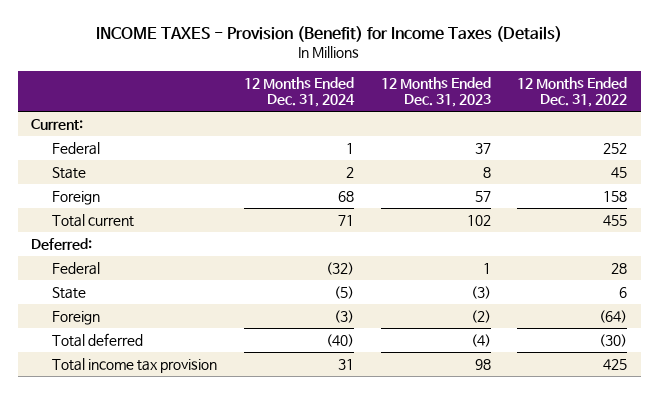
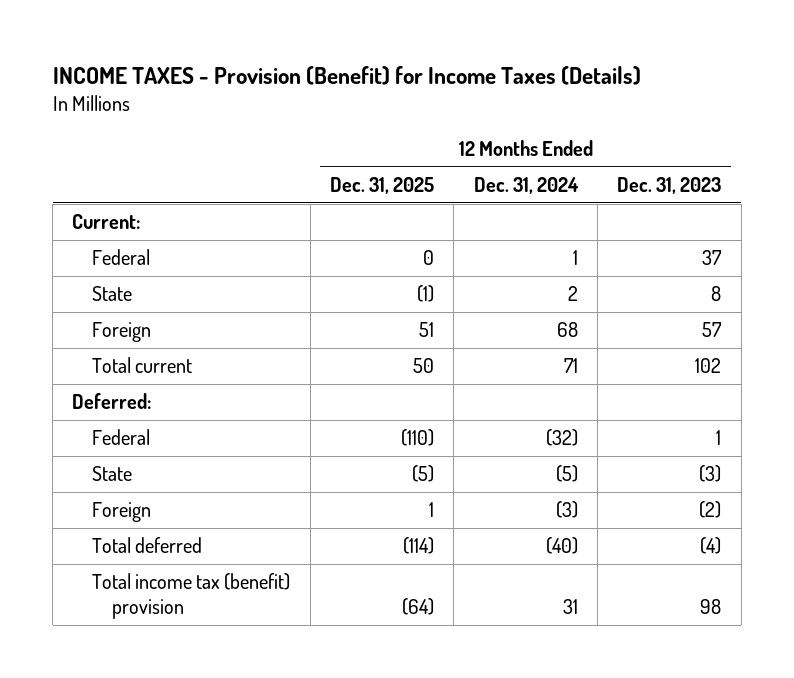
[517,76,628,108] 12 Months Ended Dec. 31, 2022 -> none
none -> [330,176,435,194] Dec. 31, 2025
[52,357,218,373] Total income tax provision -> [92,573,291,620] Total income tax (benefit) provision

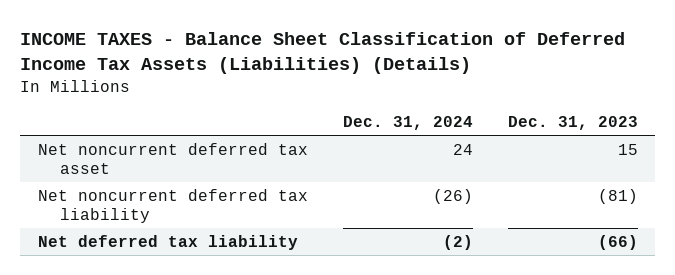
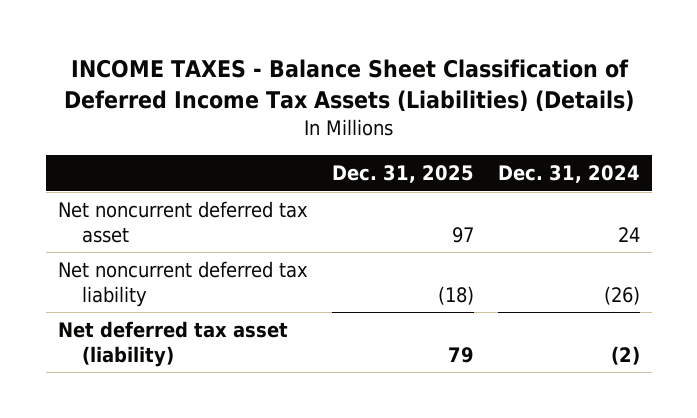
[507,115,638,130] Dec. 31, 2023 -> none
none -> [331,165,474,184] Dec. 31, 2025
[37,234,298,250] Net deferred tax liability -> [57,321,288,367] Net deferred tax asset (liability)

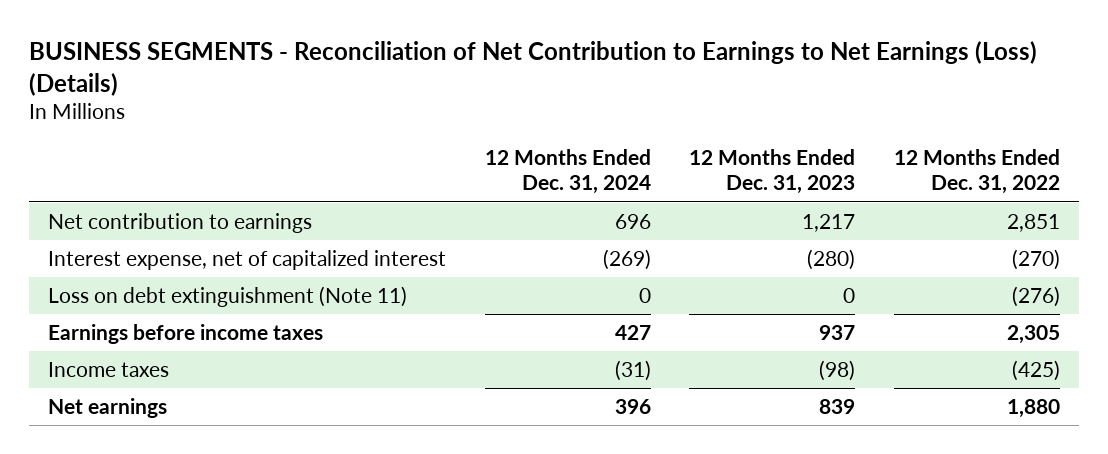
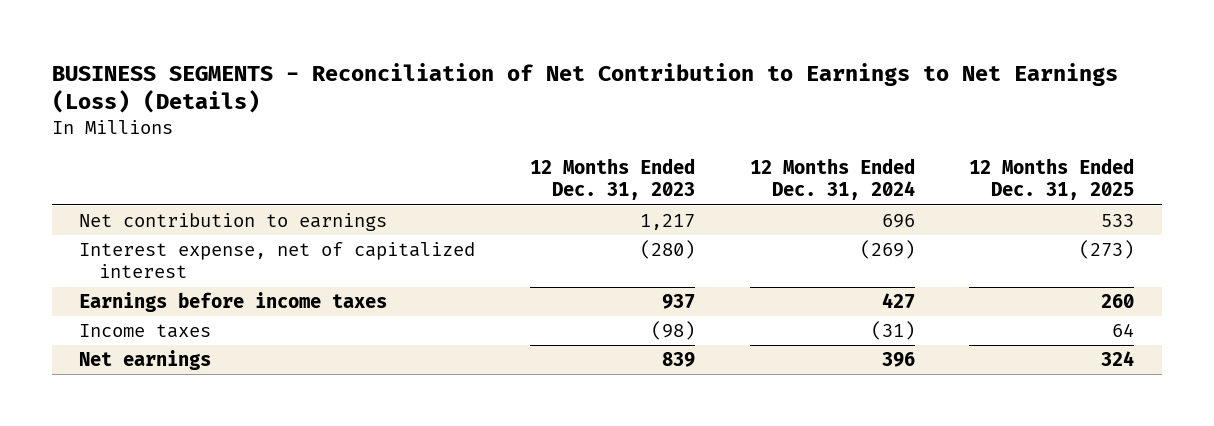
[893,149,1060,195] 12 Months Ended Dec. 31, 2022 -> none
none -> [969,158,1135,201] 12 Months Ended Dec. 31, 2025
[48,285,408,307] Loss on debt extinguishment (Note 11) -> none

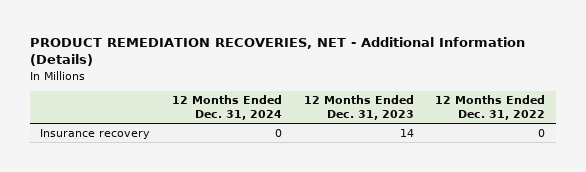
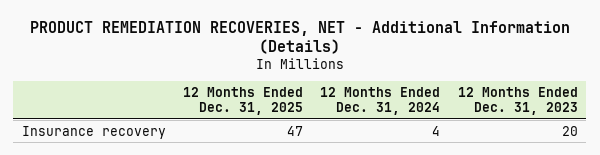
[435,94,546,121] 12 Months Ended Dec. 31, 2022 -> none
none -> [183,87,304,116] 12 Months Ended Dec. 31, 2025
[275,129,283,138] 0 -> [432,125,441,136] 4
[399,129,414,138] 14 -> [561,125,578,136] 20

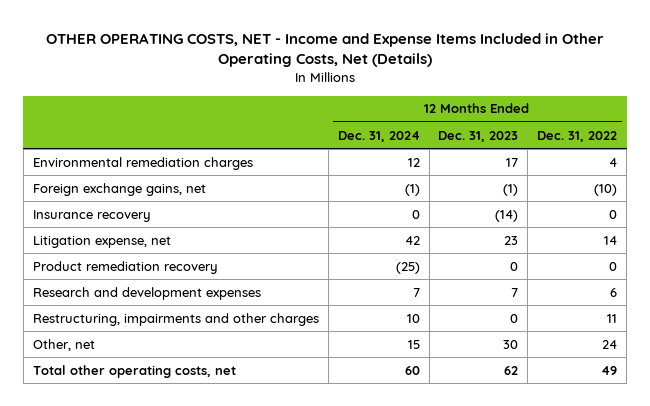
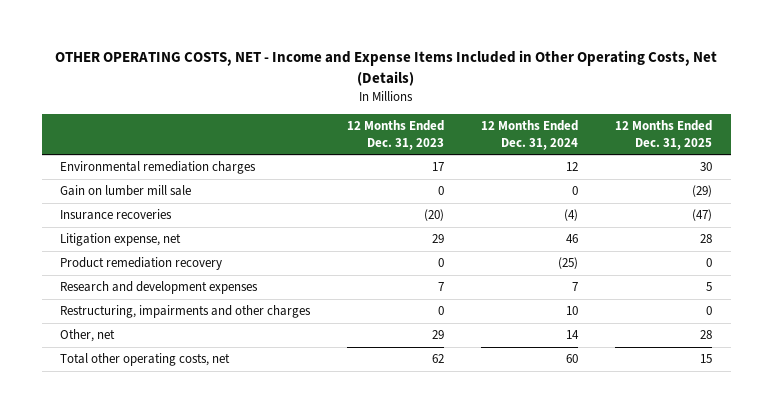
[537,130,618,142] Dec. 31, 2022 -> none
none -> [615,120,713,150] 12 Months Ended Dec. 31, 2025
[32,182,206,196] Foreign exchange gains, net -> none
none -> [60,185,192,197] Gain on lumber mill sale
[32,209,151,222] Insurance recovery -> [60,209,173,221] Insurance recoveries
[411,209,420,219] 0 -> [564,209,579,222] (4)
[495,209,519,222] (14) -> [424,209,445,222] (20)
[404,235,420,245] 42 -> [566,234,579,244] 46
[504,235,519,245] 23 -> [432,234,445,244] 29
[407,339,420,349] 15 -> [566,330,580,340] 14
[503,339,519,349] 30 -> [432,330,445,340] 29

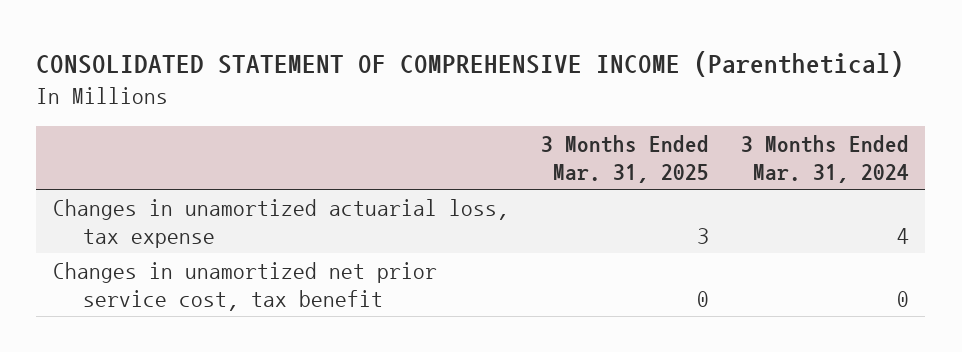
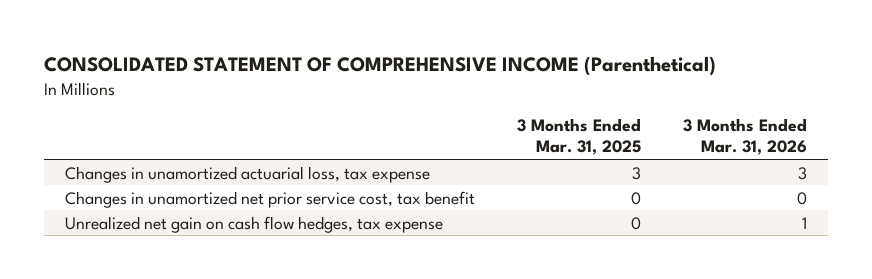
[740,134,909,184] 3 Months Ended Mar. 31, 2024 -> none
none -> [682,118,807,156] 3 Months Ended Mar. 31, 2026
none -> [64,215,443,233] Unrealized net gain on cash flow hedges, tax expense

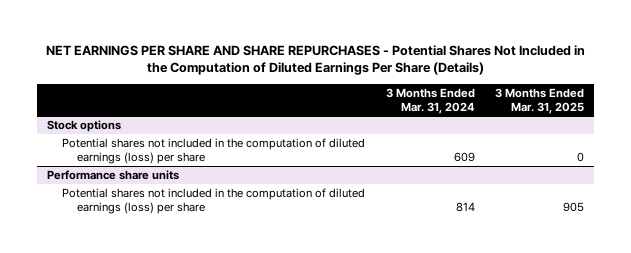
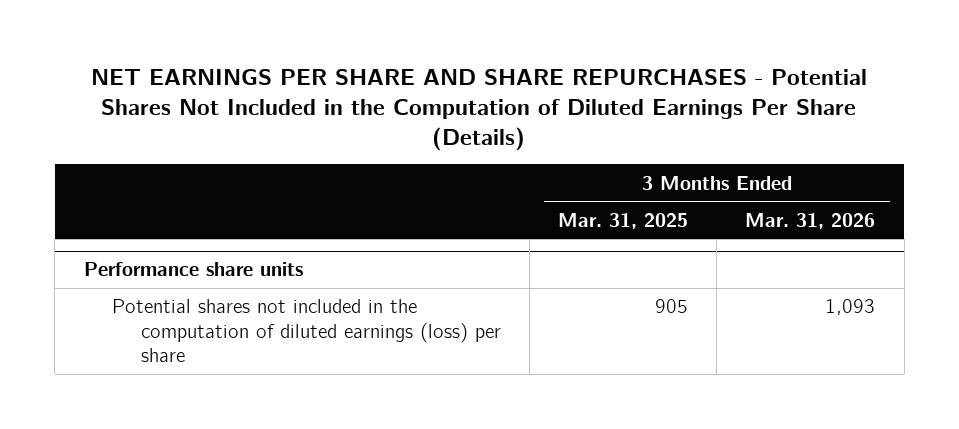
[385,87,475,114] 3 Months Ended Mar. 31, 2024 -> none
none -> [745,212,876,229] Mar. 31, 2026
[47,119,122,132] Stock options -> none
[62,137,366,164] Potential shares not included in the computation of diluted earnings (loss) per share -> none

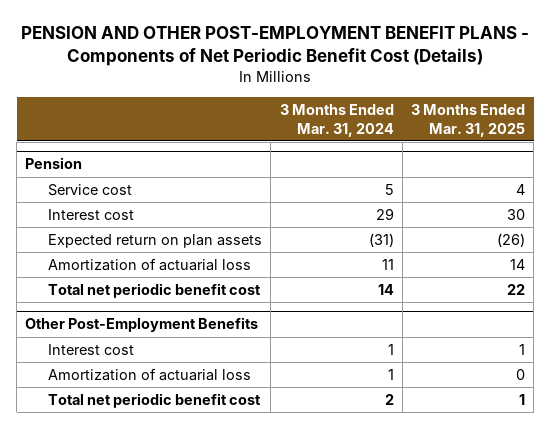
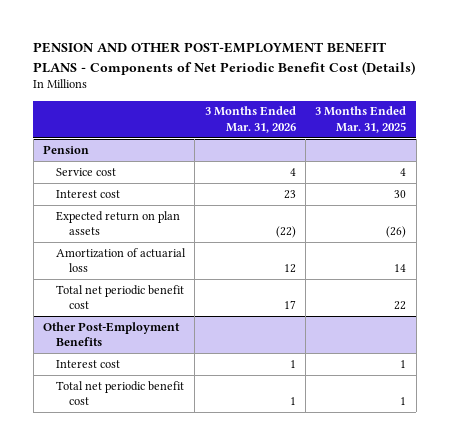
[279,103,394,137] 3 Months Ended Mar. 31, 2024 -> none
none -> [204,106,296,133] 3 Months Ended Mar. 31, 2026
[48,368,252,382] Amortization of actuarial loss -> none

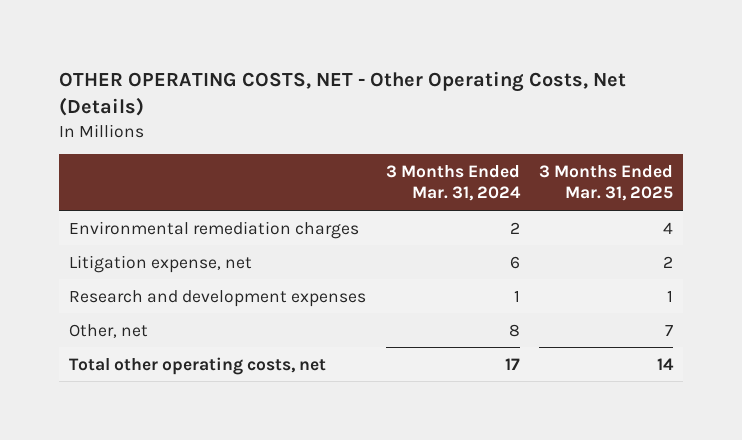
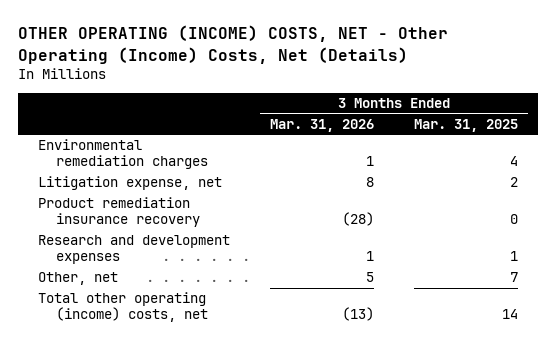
[58,70,626,117] OTHER OPERATING COSTS, NET - Other Operating Costs, Net (Details) -> [17,25,448,64] OTHER OPERATING (INCOME) COSTS, NET - Other Operating (Income) Costs, Net (Details)
[385,165,521,202] 3 Months Ended Mar. 31, 2024 -> none
none -> [269,118,374,132] Mar. 31, 2026
none -> [37,197,201,228] Product remediation insurance recovery
[68,356,326,375] Total other operating costs, net -> [37,292,209,323] Total other operating (income) costs, net

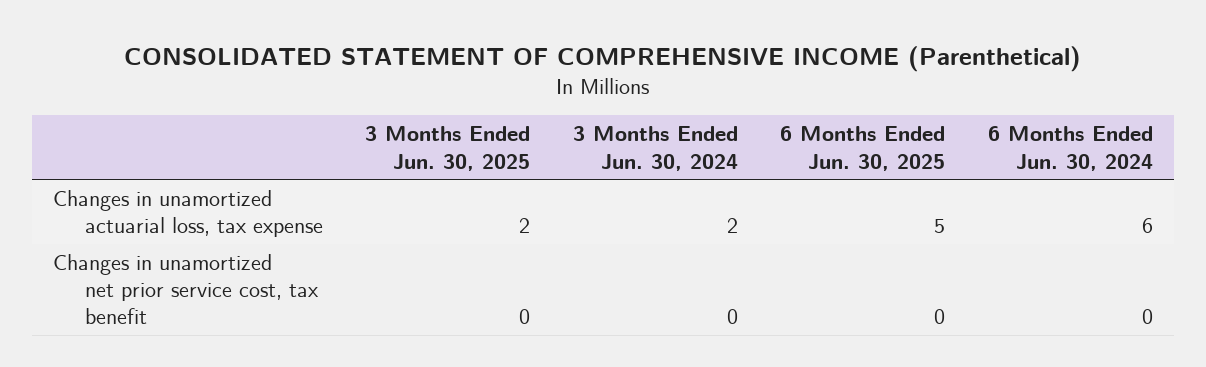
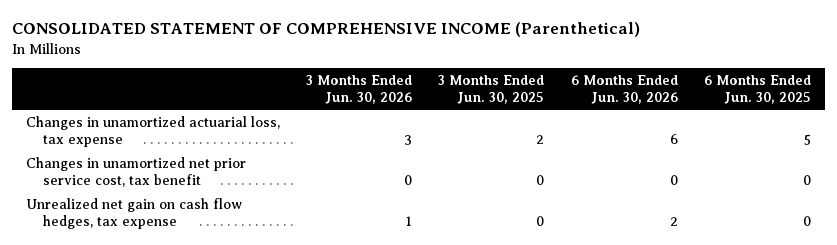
[572,126,738,171] 3 Months Ended Jun. 30, 2024 -> none
[987,126,1153,171] 6 Months Ended Jun. 30, 2024 -> none
none -> [305,74,412,104] 3 Months Ended Jun. 30, 2026
none -> [570,74,678,104] 6 Months Ended Jun. 30, 2026
none -> [25,198,242,229] Unrealized net gain on cash flow hedges, tax expense

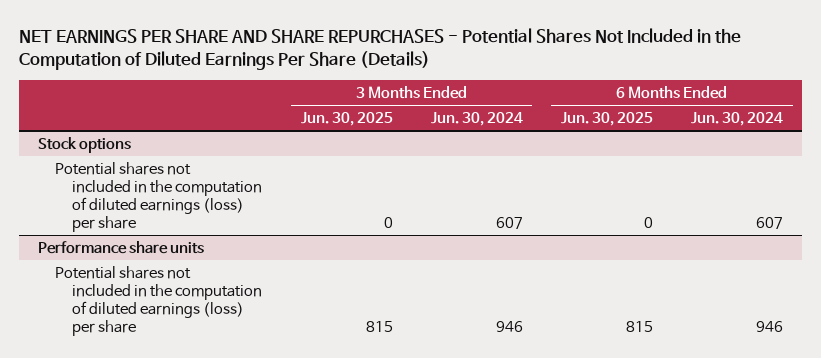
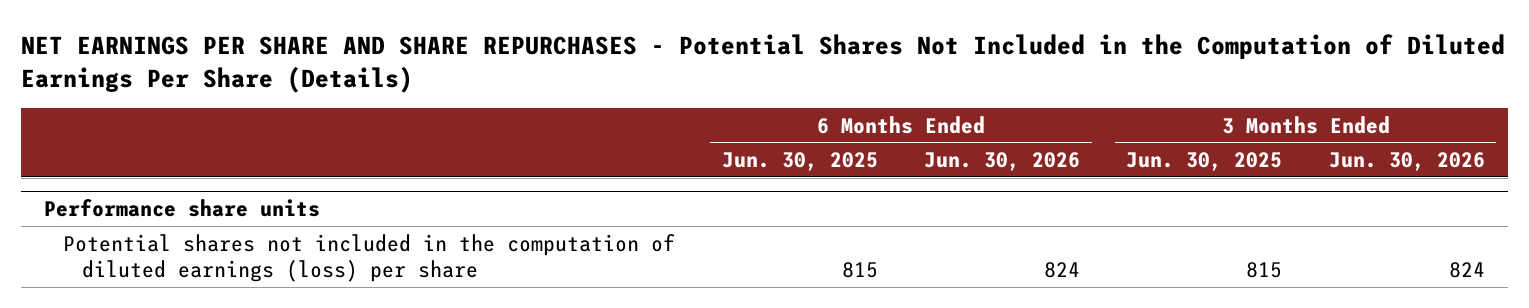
[430,112,523,127] Jun. 30, 2024 -> none
[691,112,784,127] Jun. 30, 2024 -> none
none -> [924,152,1081,172] Jun. 30, 2026
none -> [1328,152,1485,172] Jun. 30, 2026
[37,136,131,153] Stock options -> none
[55,161,263,232] Potential shares not included in the computation of diluted earnings (loss) per share -> none

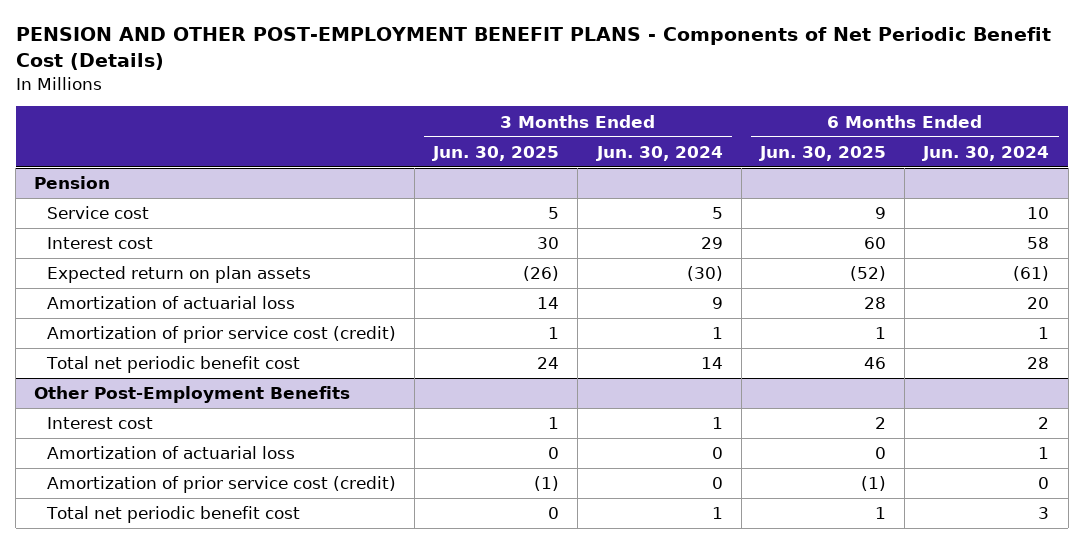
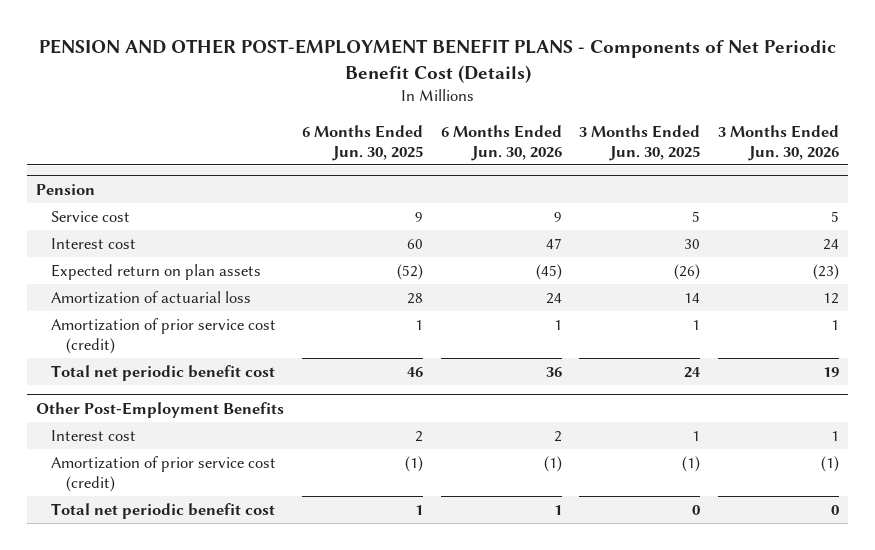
[595,145,723,161] Jun. 30, 2024 -> none
[922,145,1050,161] Jun. 30, 2024 -> none
none -> [440,124,562,161] 6 Months Ended Jun. 30, 2026
none -> [718,124,840,161] 3 Months Ended Jun. 30, 2026
[46,446,295,460] Amortization of actuarial loss -> none

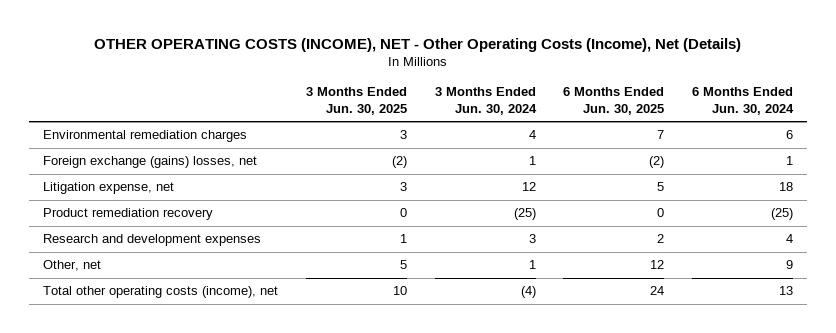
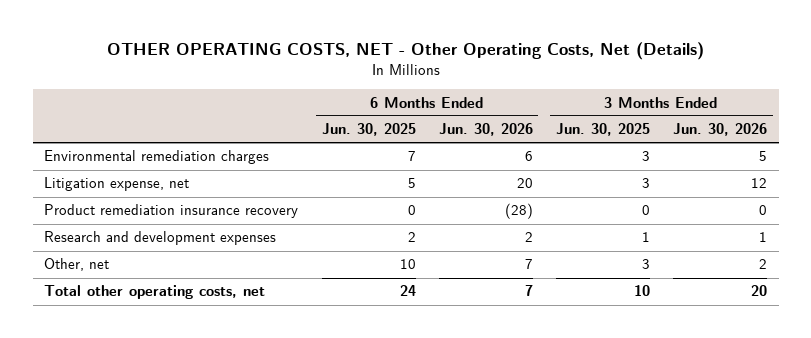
[94,37,742,52] OTHER OPERATING COSTS (INCOME), NET - Other Operating Costs (Income), Net (Details) -> [106,42,704,61] OTHER OPERATING COSTS, NET - Other Operating Costs, Net (Details)
[434,87,537,115] 3 Months Ended Jun. 30, 2024 -> none
[692,87,795,115] 6 Months Ended Jun. 30, 2024 -> none
none -> [438,123,533,137] Jun. 30, 2026
none -> [673,123,768,137] Jun. 30, 2026
[42,156,257,169] Foreign exchange (gains) losses, net -> none
[42,208,213,221] Product remediation recovery -> [44,204,299,219] Product remediation insurance recovery
[399,260,407,270] 5 -> [641,259,650,270] 3
[650,260,665,270] 12 -> [399,259,416,270] 10
[42,286,278,299] Total other operating costs (income), net -> [44,285,266,300] Total other operating costs, net

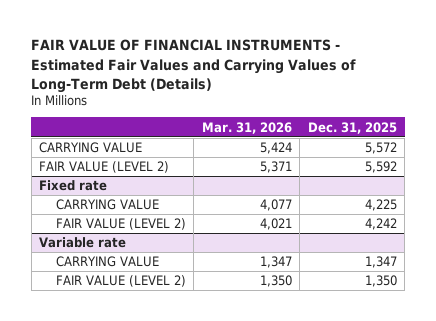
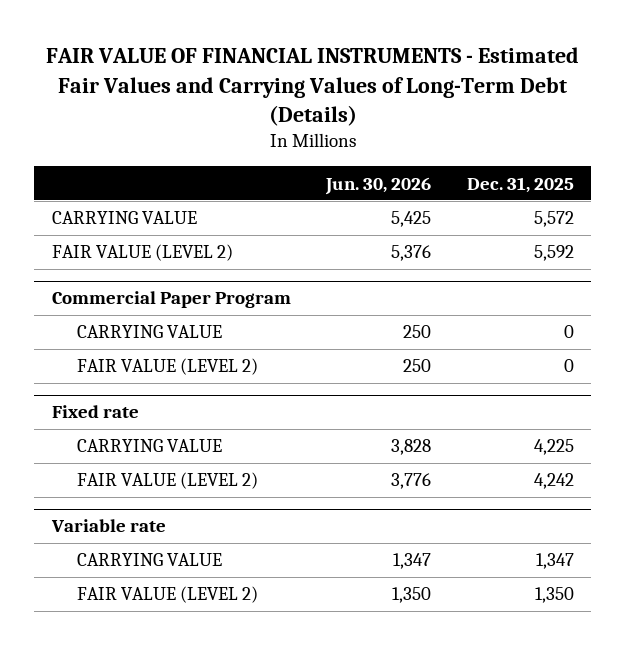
[201,121,292,134] Mar. 31, 2026 -> none
none -> [325,176,432,195] Jun. 30, 2026
none -> [51,291,291,309] Commercial Paper Program
none -> [77,325,223,339] CARRYING VALUE
none -> [77,358,259,376] FAIR VALUE (LEVEL 2)

